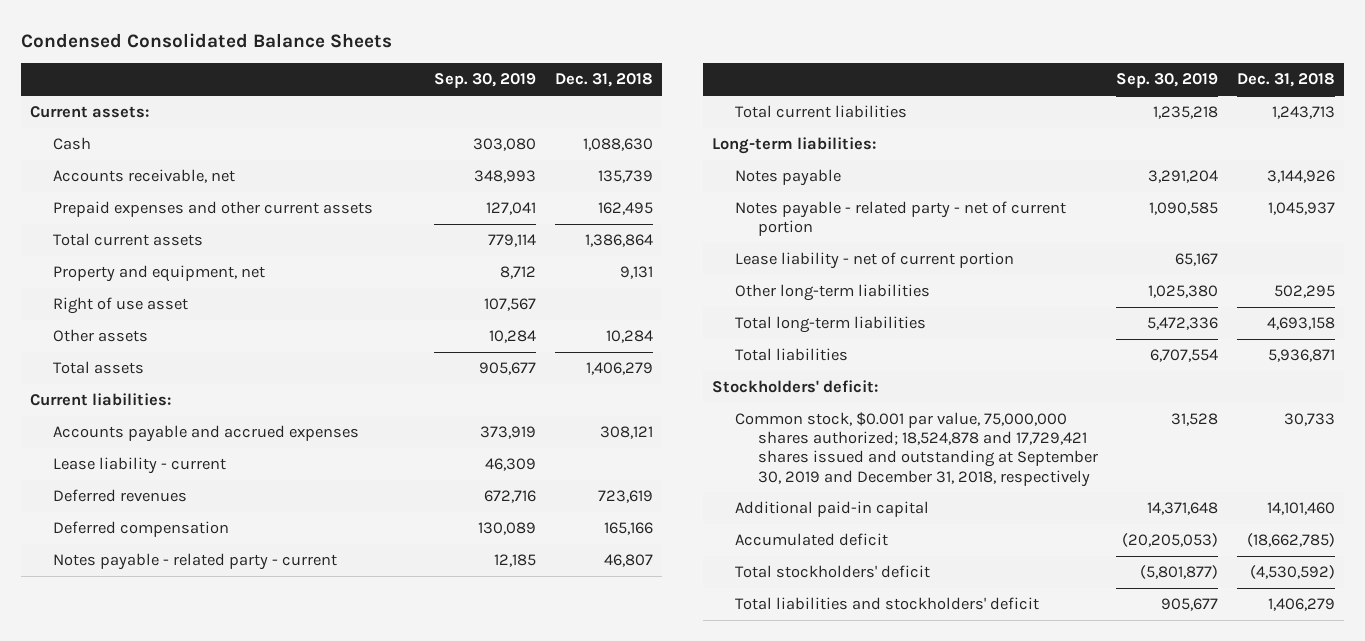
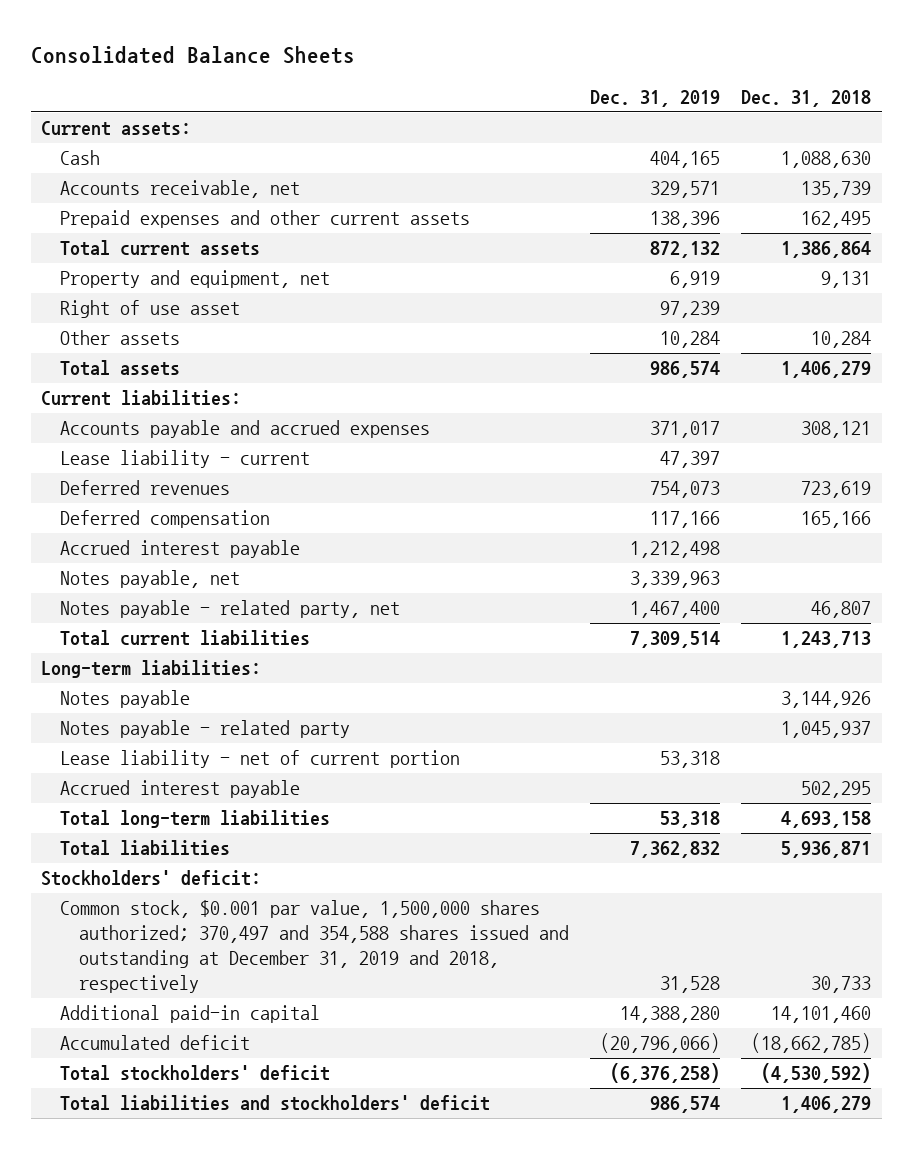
[21,32,393,48] Condensed Consolidated Balance Sheets -> [30,45,355,64] Consolidated Balance Sheets
[434,73,537,89] Sep. 30, 2019 -> none
none -> [590,89,721,107] Dec. 31, 2019
none -> [60,540,301,559] Accrued interest payable
none -> [60,570,241,589] Notes payable, net
[53,553,338,571] Notes payable - related party - current -> [60,600,401,619] Notes payable - related party, net
[735,201,1067,237] Notes payable - related party - net of current portion -> [60,720,351,739] Notes payable - related party
[735,284,931,302] Other long-term liabilities -> [60,780,301,799] Accrued interest payable
[735,412,1098,487] Common stock, $0.001 par value, 75,000,000 shares authorized; 18,524,878 and 17,729,421 shares issued and outstanding at September 30, 2019 and December 31, 2018, respectively -> [60,900,570,994] Common stock, $0.001 par value, 1,500,000 shares authorized; 370,497 and 354,588 shares issued and outstanding at December 31, 2019 and 2018, respectively

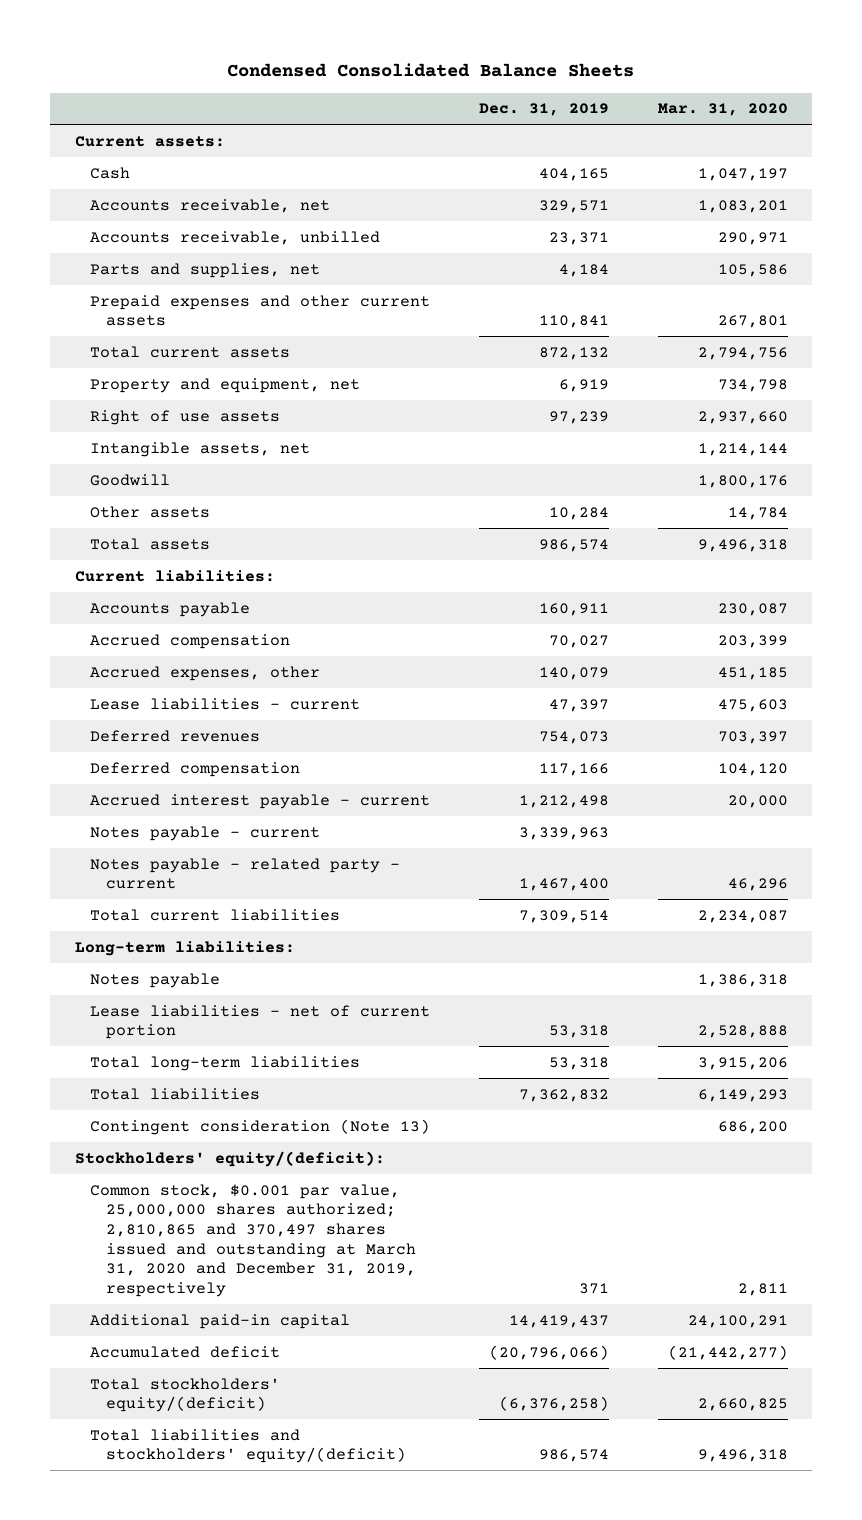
[30,45,355,64] Consolidated Balance Sheets -> [227,63,635,78] Condensed Consolidated Balance Sheets
[741,89,872,107] Dec. 31, 2018 -> none
none -> [657,103,788,117] Mar. 31, 2020
none -> [90,230,381,245] Accounts receivable, unbilled
none -> [90,262,321,278] Parts and supplies, net
[650,211,721,229] 138,396 -> [538,315,609,329] 110,841
[60,300,241,319] Right of use asset -> [90,409,281,425] Right of use assets
none -> [90,441,311,457] Intangible assets, net
none -> [90,473,171,486] Goodwill
[60,420,431,439] Accounts payable and accrued expenses -> none
none -> [90,601,251,617] Accounts payable
none -> [90,633,291,649] Accrued compensation
none -> [90,665,321,681] Accrued expenses, other
[60,450,311,469] Lease liability - current -> [90,697,361,710] Lease liabilities - current
[60,540,301,559] Accrued interest payable -> [90,793,431,809] Accrued interest payable - current
[60,570,241,589] Notes payable, net -> [90,825,321,841] Notes payable - current
[60,600,401,619] Notes payable - related party, net -> [90,857,401,890] Notes payable - related party - current
[60,720,351,739] Notes payable - related party -> none
[60,780,301,799] Accrued interest payable -> none
[60,750,461,769] Lease liability - net of current portion -> [90,1004,431,1040] Lease liabilities - net of current portion
none -> [90,1118,431,1135] Contingent consideration (Note 13)
[41,870,262,887] Stockholders' deficit: -> [74,1150,385,1167] Stockholders' equity/(deficit):
[60,900,570,994] Common stock, $0.001 par value, 1,500,000 shares authorized; 370,497 and 354,588 shares issued and outstanding at December 31, 2019 and 2018, respectively -> [90,1183,417,1298] Common stock, $0.001 par value, 25,000,000 shares authorized; 2,810,865 and 370,497 shares issued and outstanding at March 31, 2020 and December 31, 2019, respectively
[660,976,721,994] 31,528 -> [578,1283,609,1295] 371
[620,1006,721,1024] 14,388,280 -> [508,1314,609,1328] 14,419,437
[60,1065,331,1082] Total stockholders' deficit -> [90,1377,281,1413] Total stockholders' equity/(deficit)
[60,1095,491,1112] Total liabilities and stockholders' deficit -> [90,1428,407,1464] Total liabilities and stockholders' equity/(deficit)

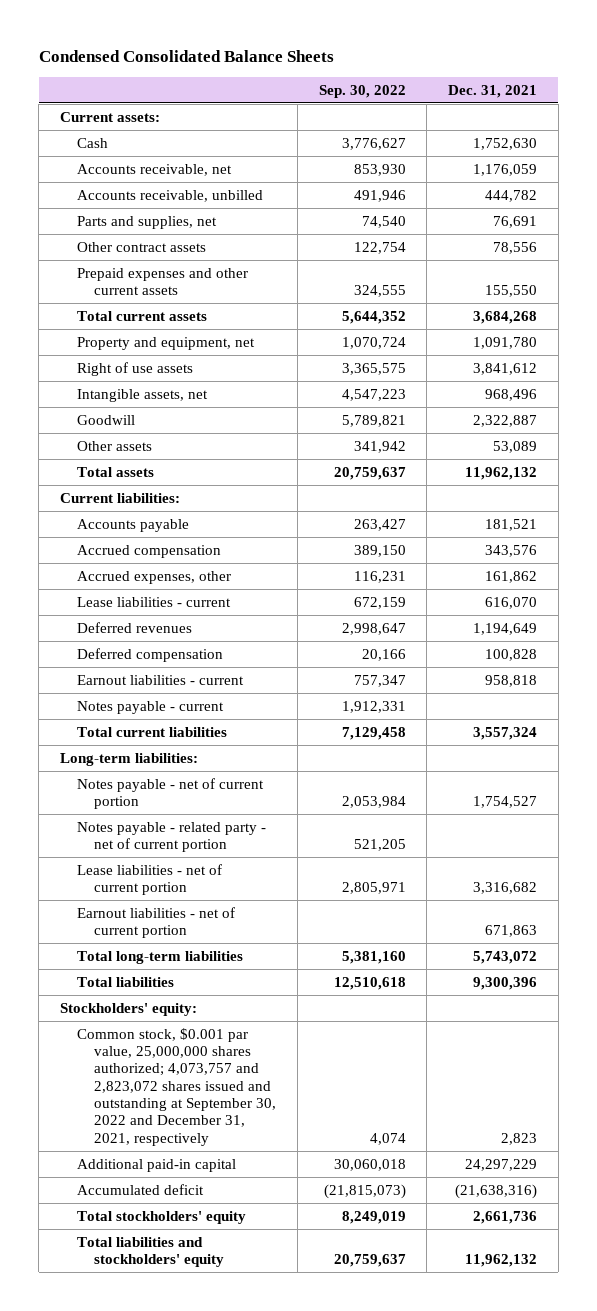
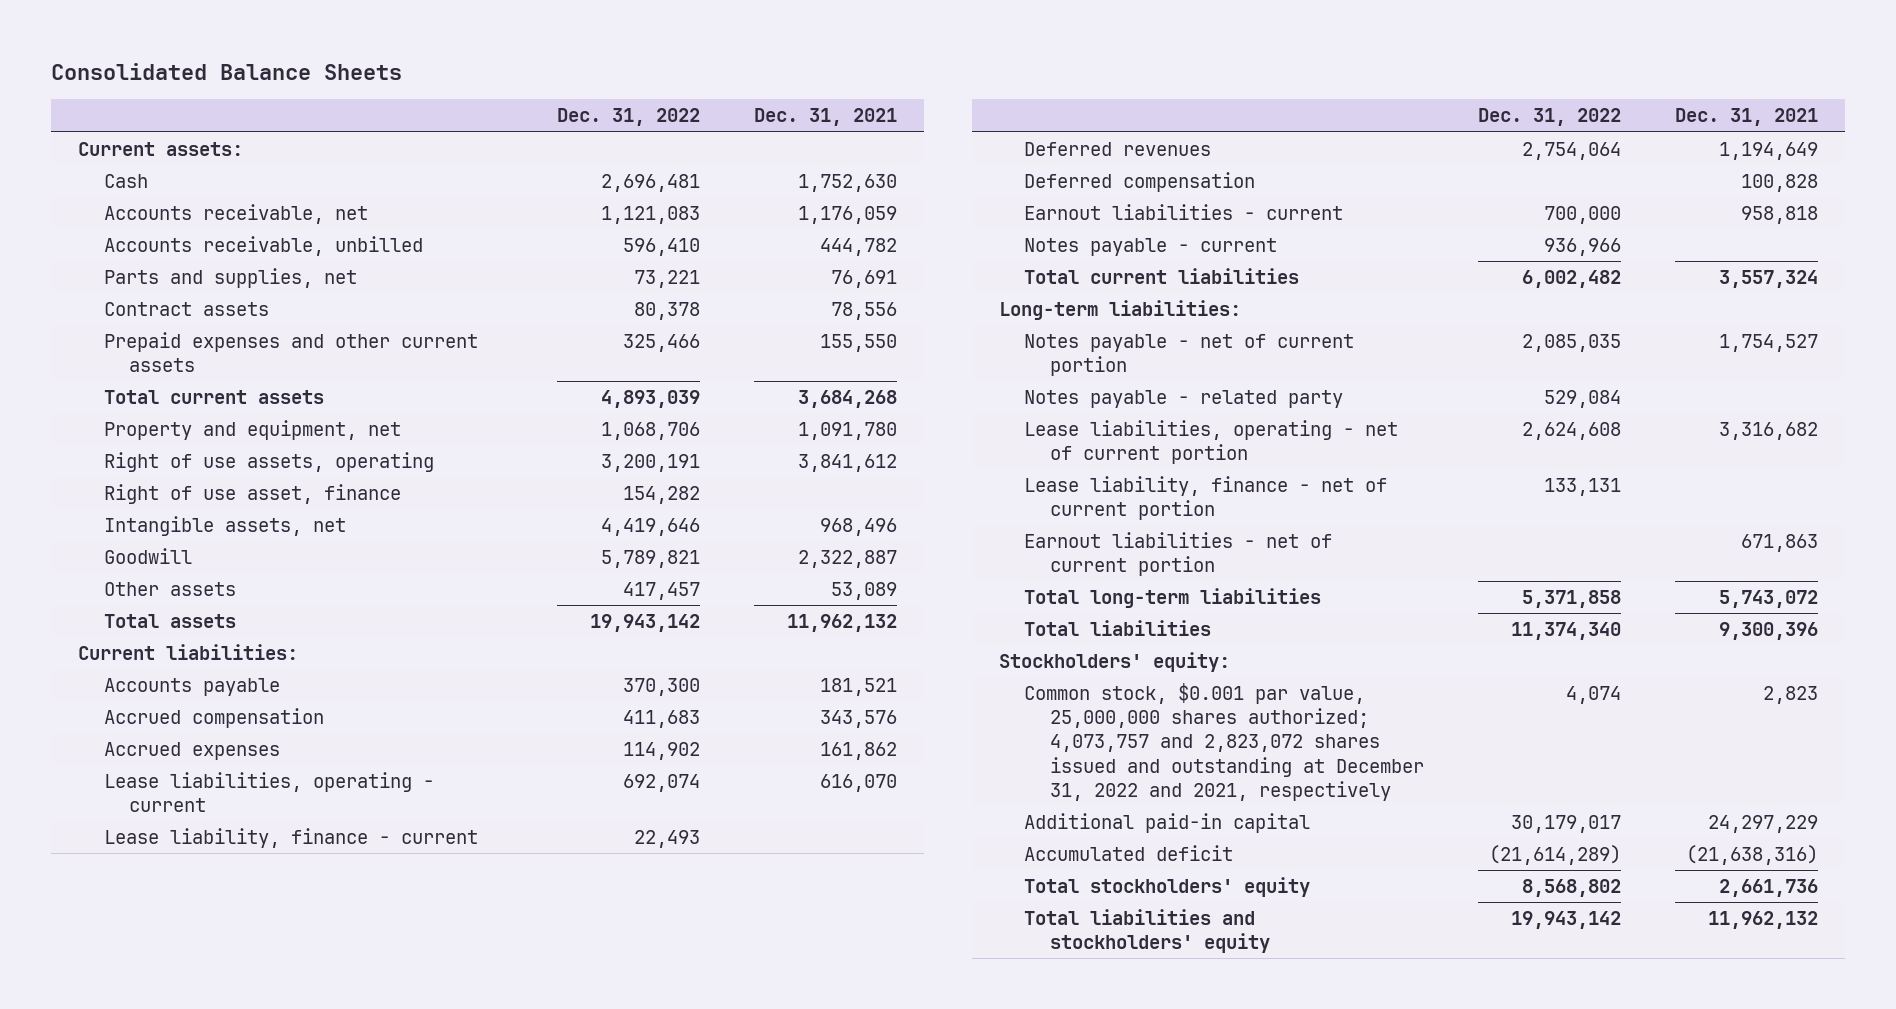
[38,49,334,62] Condensed Consolidated Balance Sheets -> [50,63,402,81] Consolidated Balance Sheets
[318,84,406,98] Sep. 30, 2022 -> none
none -> [557,108,701,127] Dec. 31, 2022
[77,241,207,252] Other contract assets -> [103,302,269,317] Contract assets
[77,361,194,376] Right of use assets -> [103,452,434,473] Right of use assets, operating
none -> [103,484,401,505] Right of use asset, finance
[77,570,232,584] Accrued expenses, other -> [103,742,280,761] Accrued expenses
[77,596,232,607] Lease liabilities - current -> [103,772,434,813] Lease liabilities, operating - current
none -> [103,828,478,849] Lease liability, finance - current
[77,821,267,853] Notes payable - related party - net of current portion -> [1024,390,1344,409] Notes payable - related party
[77,863,223,896] Lease liabilities - net of current portion -> [1024,420,1399,465] Lease liabilities, operating - net of current portion
none -> [1024,476,1388,521] Lease liability, finance - net of current portion
[77,1027,277,1146] Common stock, $0.001 par value, 25,000,000 shares authorized; 4,073,757 and 2,823,072 shares issued and outstanding at September 30, 2022 and December 31, 2021, respectively -> [1024,683,1425,801] Common stock, $0.001 par value, 25,000,000 shares authorized; 4,073,757 and 2,823,072 shares issued and outstanding at December 31, 2022 and 2021, respectively

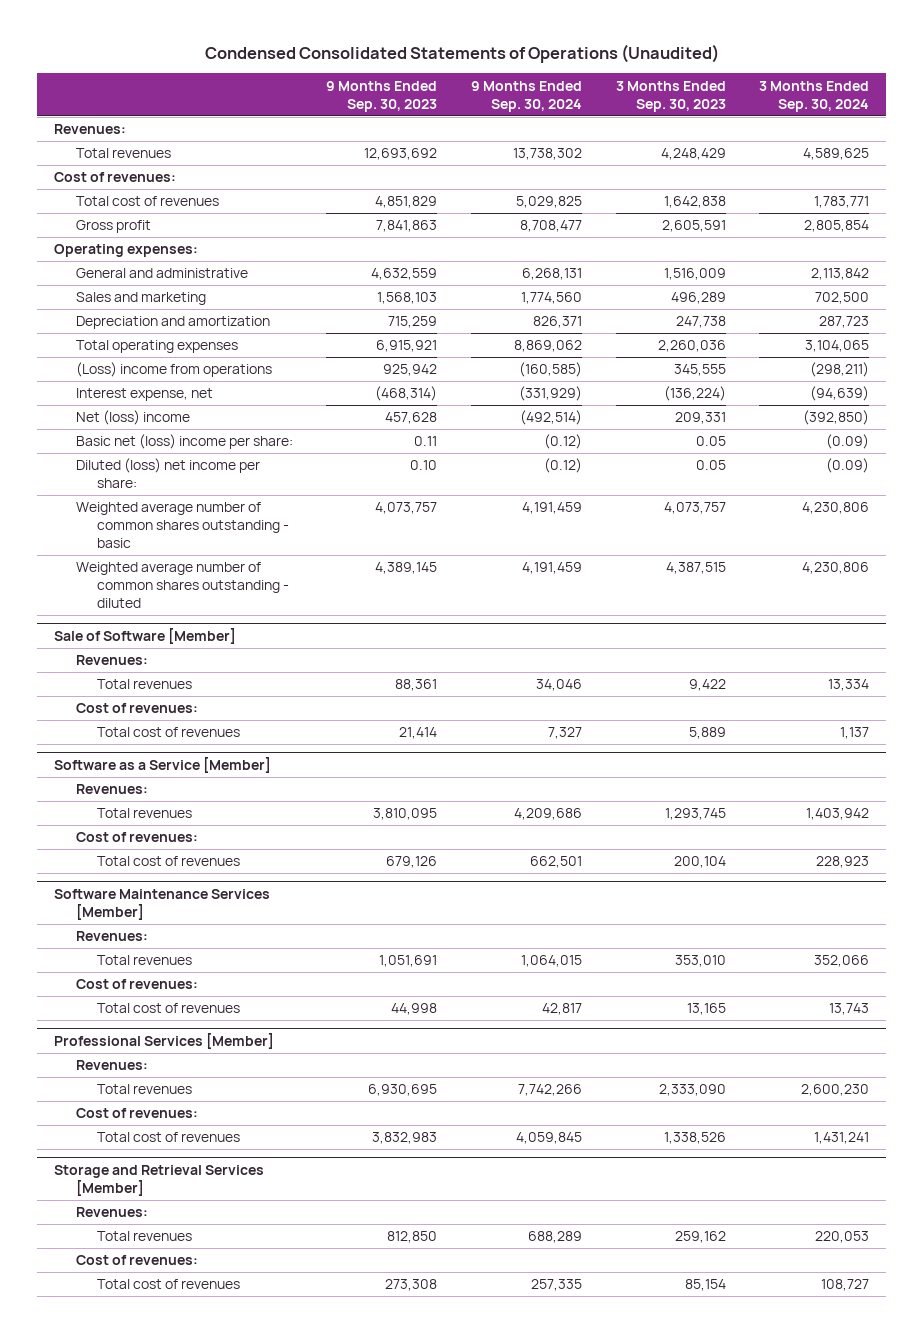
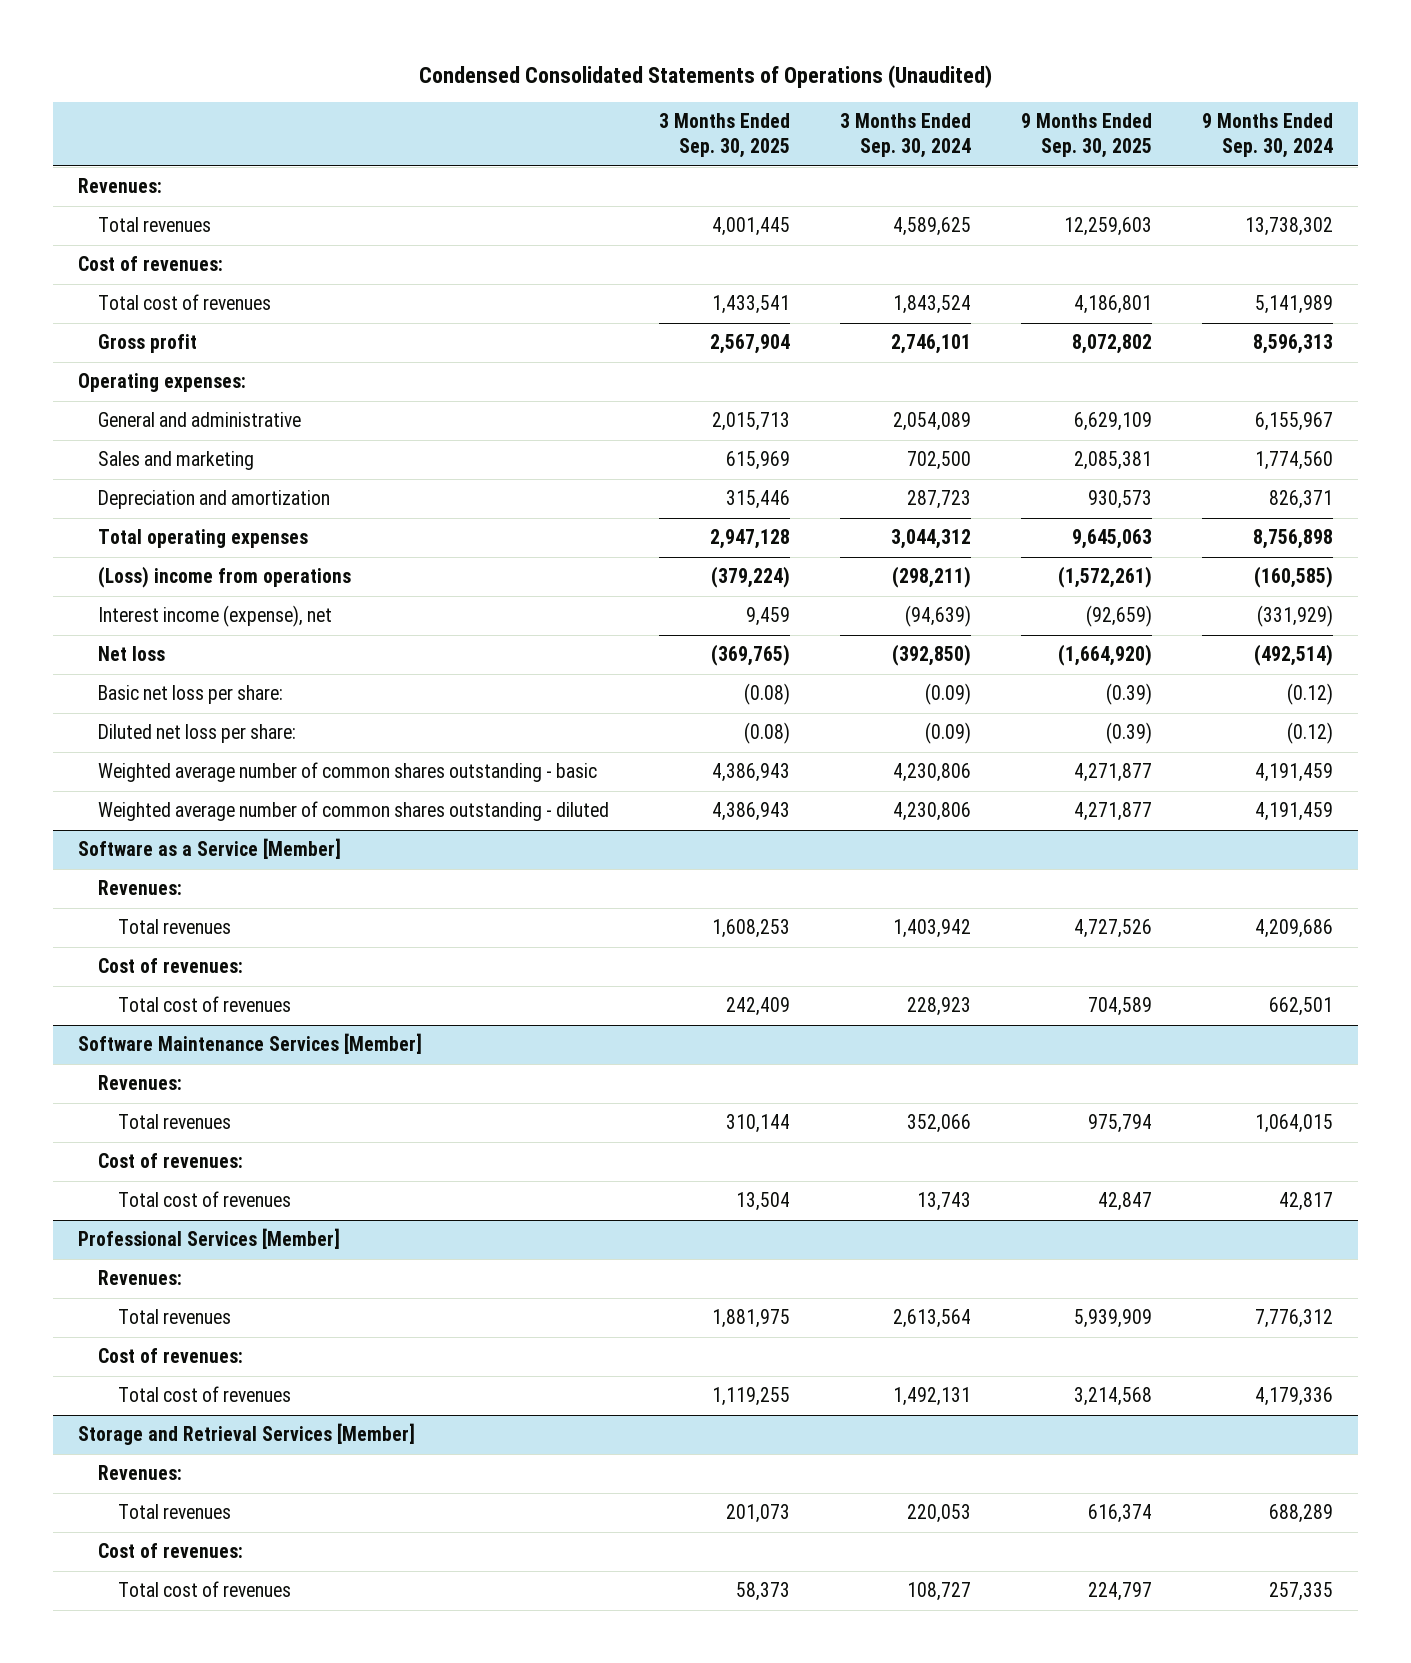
[326,80,438,112] 9 Months Ended Sep. 30, 2023 -> none
[615,80,726,112] 3 Months Ended Sep. 30, 2023 -> none
none -> [659,113,791,159] 3 Months Ended Sep. 30, 2025
none -> [1021,113,1153,159] 9 Months Ended Sep. 30, 2025
[516,196,583,209] 5,029,825 -> [1255,295,1334,315] 5,141,989
[814,196,870,209] 1,783,771 -> [893,295,972,315] 1,843,524
[520,220,583,233] 8,708,477 -> [1253,334,1334,355] 8,596,313
[804,220,870,233] 2,805,854 -> [891,334,972,355] 2,746,101
[522,268,583,281] 6,268,131 -> [1255,412,1334,432] 6,155,967
[811,268,870,281] 2,113,842 -> [893,412,972,432] 2,054,089
[514,340,583,353] 8,869,062 -> [1253,529,1334,550] 8,756,898
[805,340,870,353] 3,104,065 -> [891,529,972,550] 3,044,312
[75,388,213,402] Interest expense, net -> [98,605,333,628] Interest income (expense), net
[75,410,190,426] Net (loss) income -> [98,646,166,662] Net loss
[75,434,293,450] Basic net (loss) income per share: -> [98,685,284,705] Basic net loss per share:
[75,458,260,489] Diluted (loss) net income per share: -> [98,724,297,744] Diluted net loss per share:
[54,628,237,645] Sale of Software [Member] -> none
[75,655,148,666] Revenues: -> none
[97,679,193,690] Total revenues -> none
[75,703,198,714] Cost of revenues: -> none
[97,727,241,738] Total cost of revenues -> none
[518,1084,583,1097] 7,742,266 -> [1255,1309,1334,1329] 7,776,312
[801,1084,870,1097] 2,600,230 -> [893,1309,972,1329] 2,613,564
[516,1132,583,1145] 4,059,845 -> [1255,1387,1334,1407] 4,179,336
[814,1132,870,1145] 1,431,241 -> [893,1387,972,1407] 1,492,131

